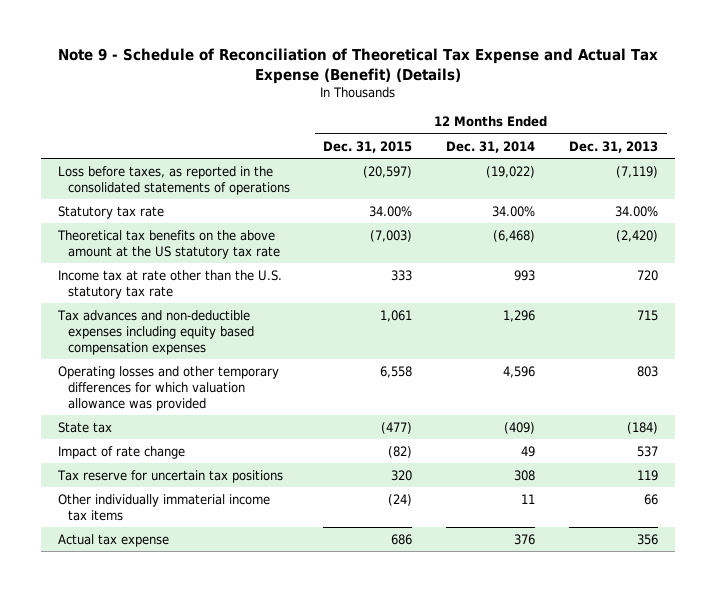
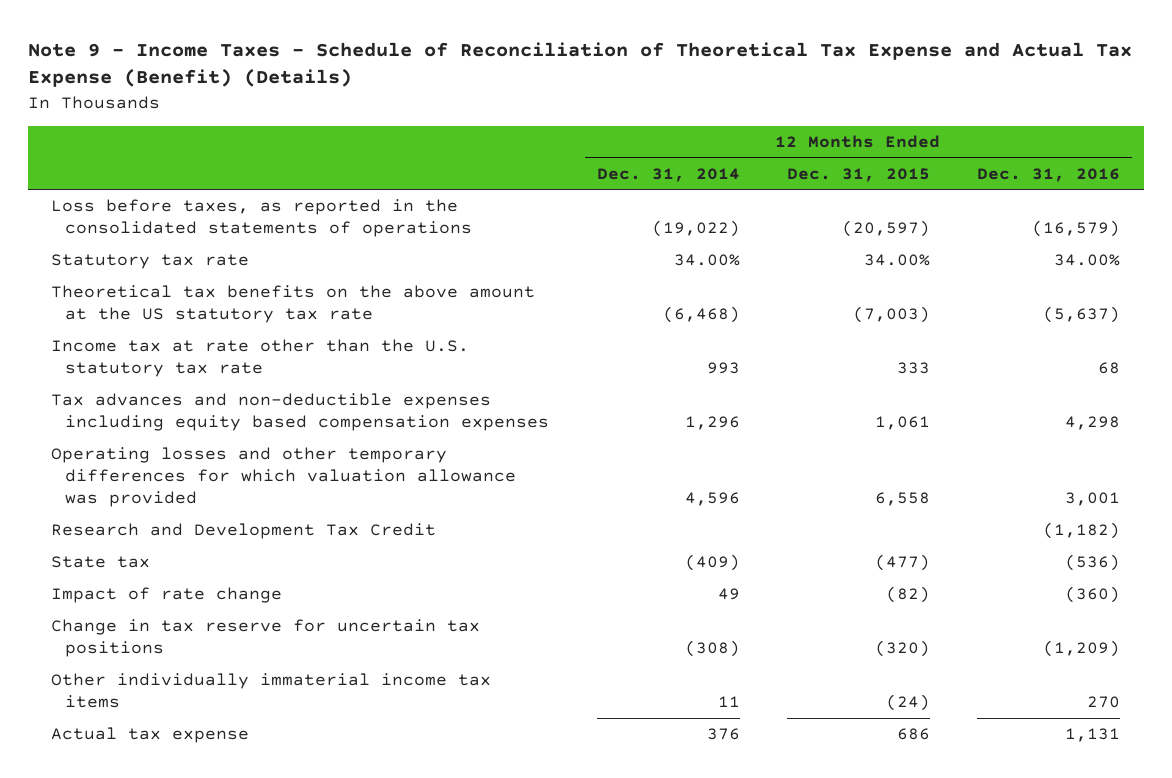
[58,48,659,84] Note 9 - Schedule of Reconciliation of Theoretical Tax Expense and Actual Tax Expense (Benefit) (Details) -> [27,41,1132,88] Note 9 - Income Taxes - Schedule of Reconciliation of Theoretical Tax Expense and Actual Tax Expense (Benefit) (Details)
[569,140,659,153] Dec. 31, 2013 -> none
none -> [977,167,1121,182] Dec. 31, 2016
none -> [51,523,437,540] Research and Development Tax Credit
[56,469,283,483] Tax reserve for uncertain tax positions -> [51,619,481,658] Change in tax reserve for uncertain tax positions
[391,469,413,481] 320 -> [874,640,930,658] (320)
[514,469,536,481] 308 -> [684,640,740,658] (308)

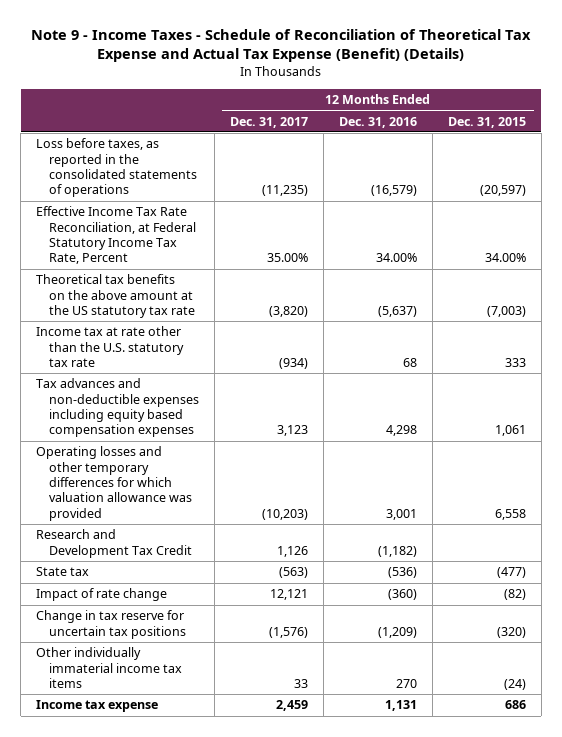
[596,167,740,182] Dec. 31, 2014 -> none
none -> [230,116,309,128] Dec. 31, 2017
[51,254,250,270] Statutory tax rate -> [36,206,197,265] Effective Income Tax Rate Reconciliation, at Federal Statutory Income Tax Rate, Percent
[51,727,250,744] Actual tax expense -> [36,700,159,713] Income tax expense

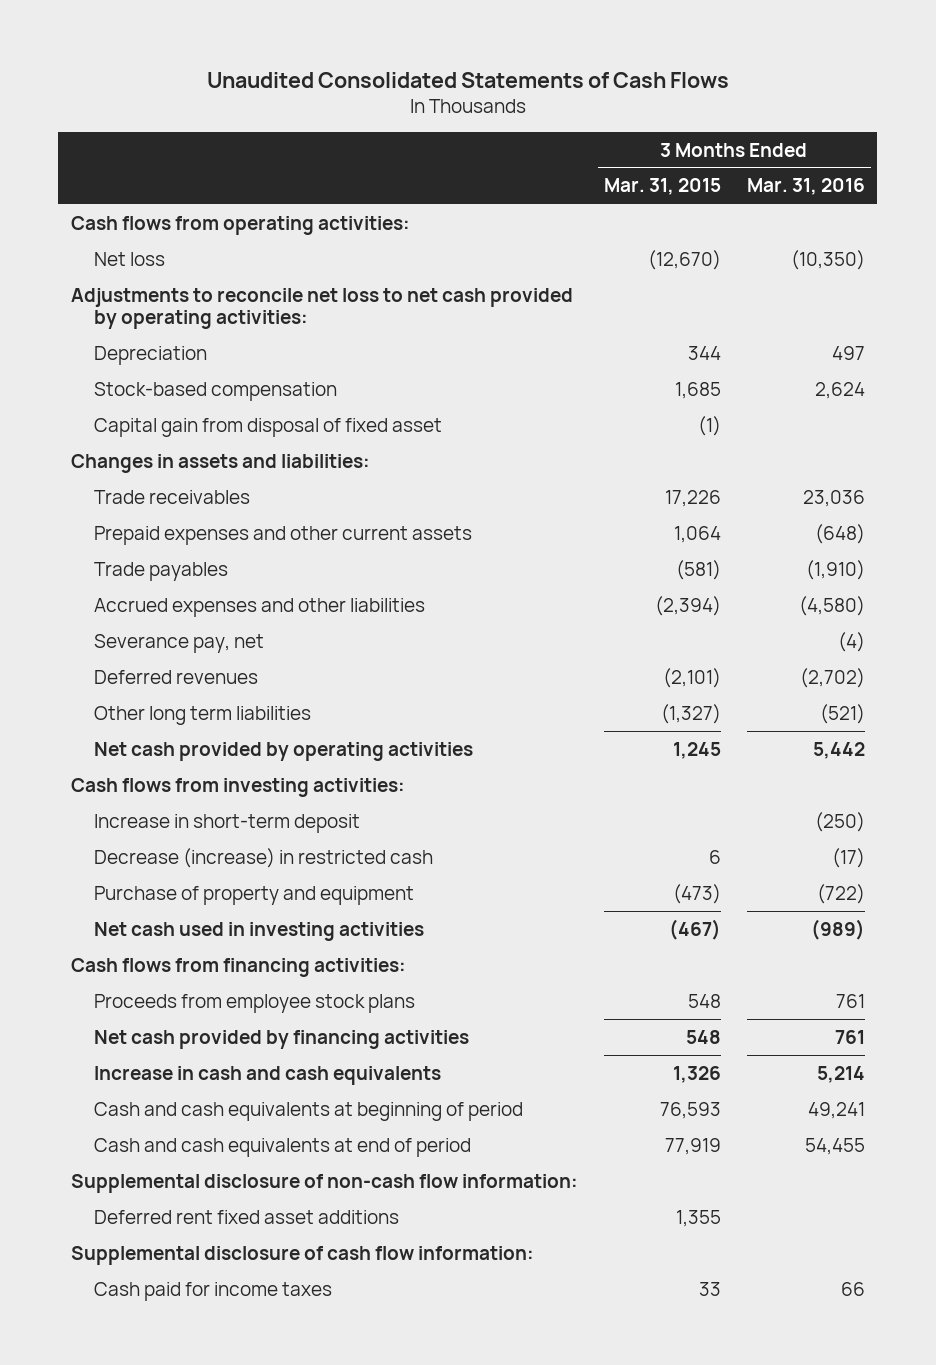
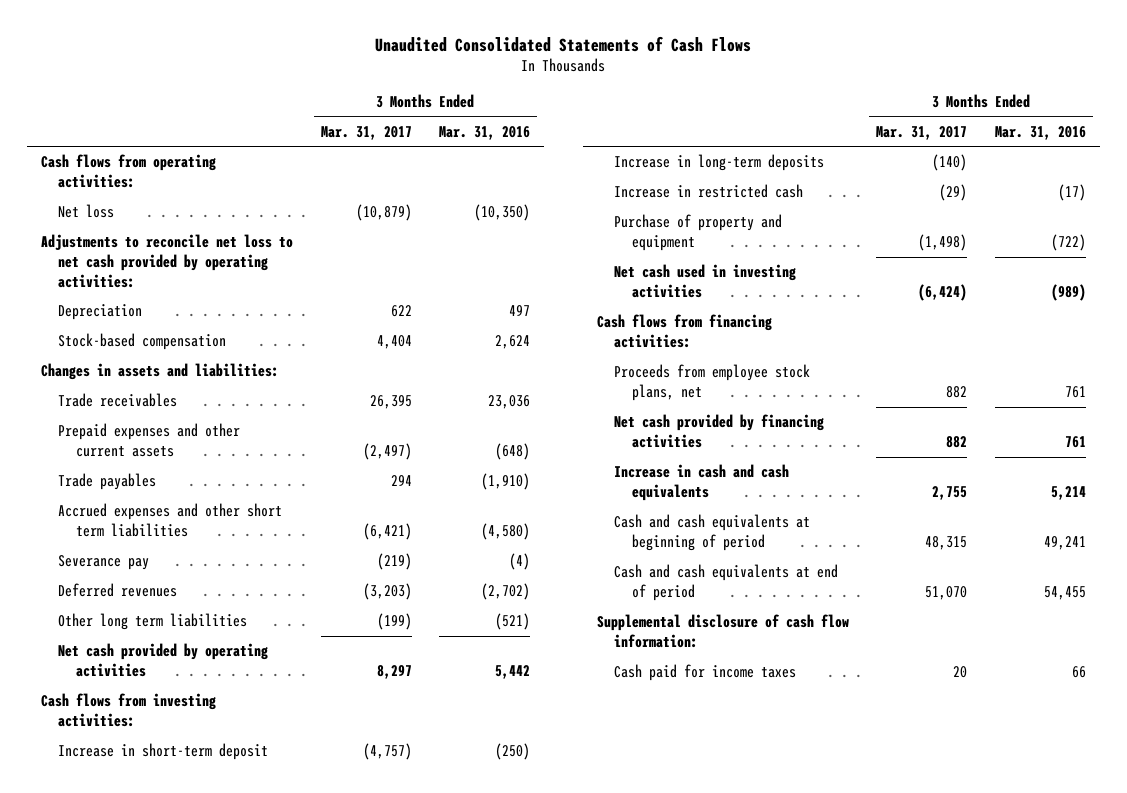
[603,178,721,196] Mar. 31, 2015 -> none
none -> [320,125,412,140] Mar. 31, 2017
[93,417,442,437] Capital gain from disposal of fixed asset -> none
[93,597,425,617] Accrued expenses and other liabilities -> [58,503,283,538] Accrued expenses and other short term liabilities
[93,633,264,653] Severance pay, net -> [58,555,150,571] Severance pay
none -> [614,154,825,172] Increase in long-term deposits
[93,847,433,868] Decrease (increase) in restricted cash -> [614,184,804,199] Increase in restricted cash
[93,993,415,1013] Proceeds from employee stock plans -> [614,364,811,402] Proceeds from employee stock plans, net
[71,1173,579,1193] Supplemental disclosure of non-cash flow information: -> none
[93,1209,399,1224] Deferred rent fixed asset additions -> none

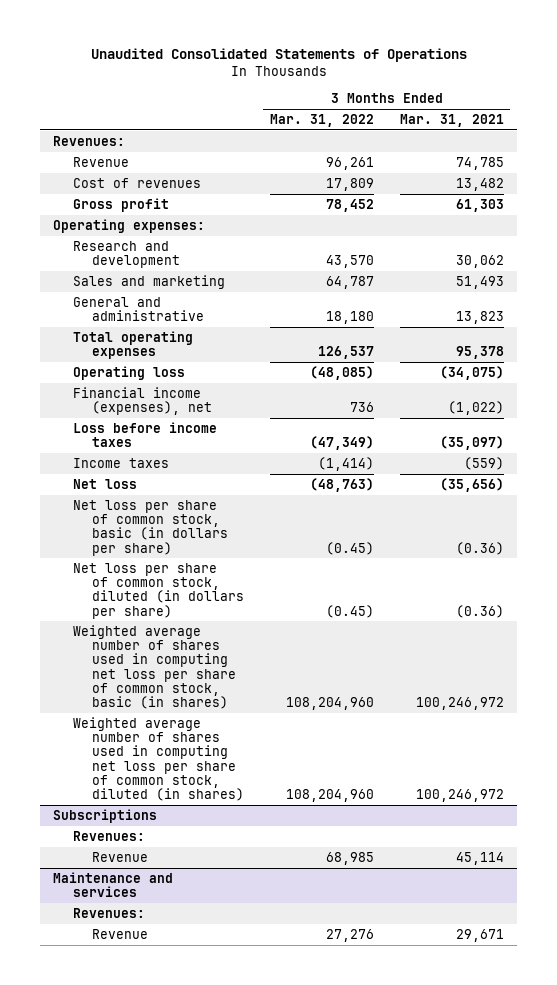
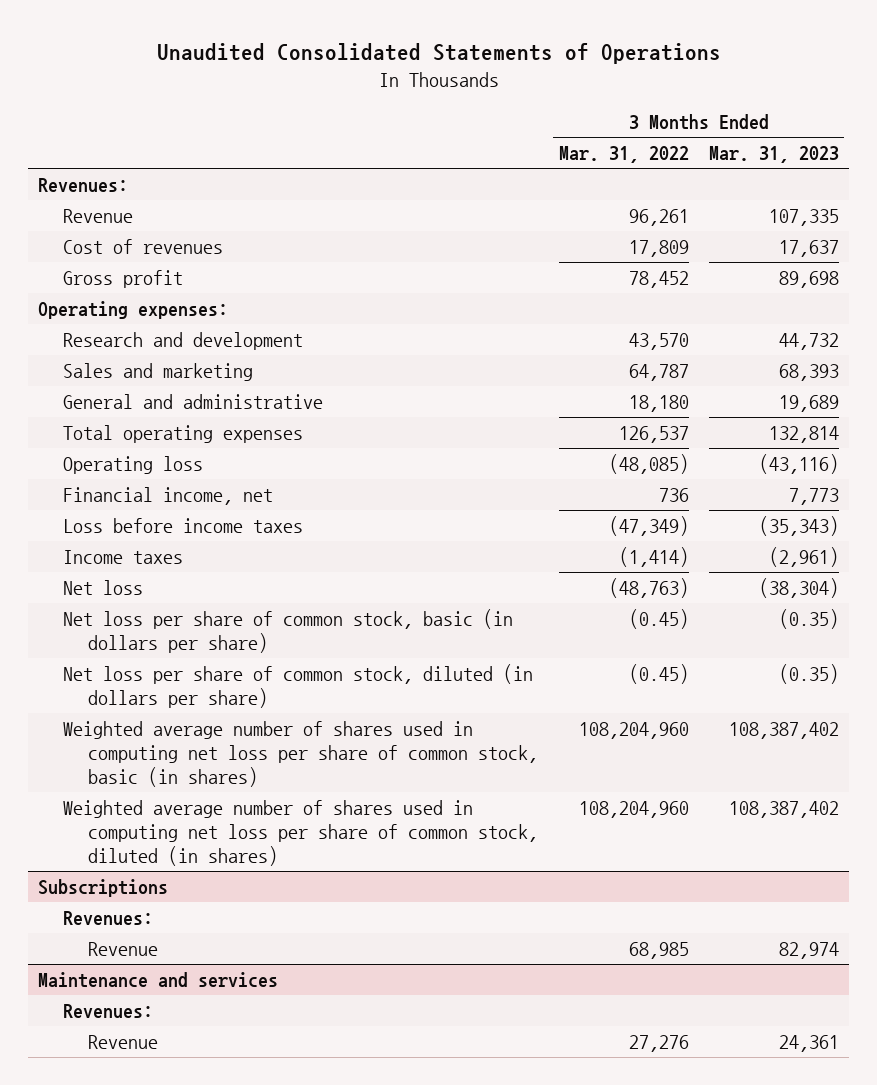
[399,113,504,127] Mar. 31, 2021 -> none
none -> [708,146,839,164] Mar. 31, 2023
[72,386,212,416] Financial income (expenses), net -> [63,486,274,505] Financial income, net

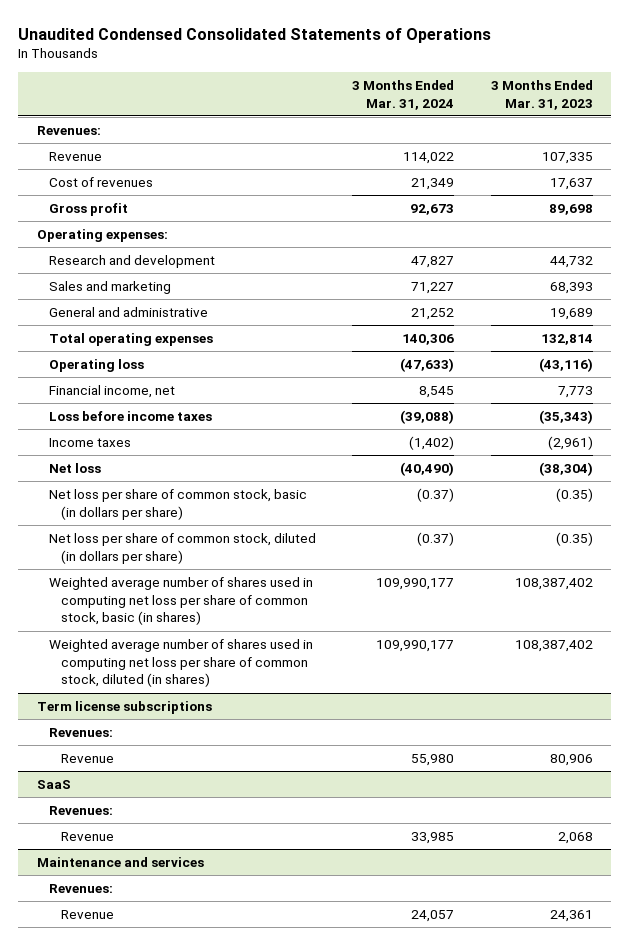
[156,43,721,65] Unaudited Consolidated Statements of Operations -> [18,27,492,43] Unaudited Condensed Consolidated Statements of Operations
[558,146,689,164] Mar. 31, 2022 -> none
none -> [352,79,455,110] 3 Months Ended Mar. 31, 2024
[38,878,169,897] Subscriptions -> [36,700,212,714] Term license subscriptions
[778,941,839,959] 82,974 -> [549,753,593,766] 80,906
none -> [36,779,71,789] SaaS
none -> [48,805,113,815] Revenues:
none -> [61,831,115,841] Revenue

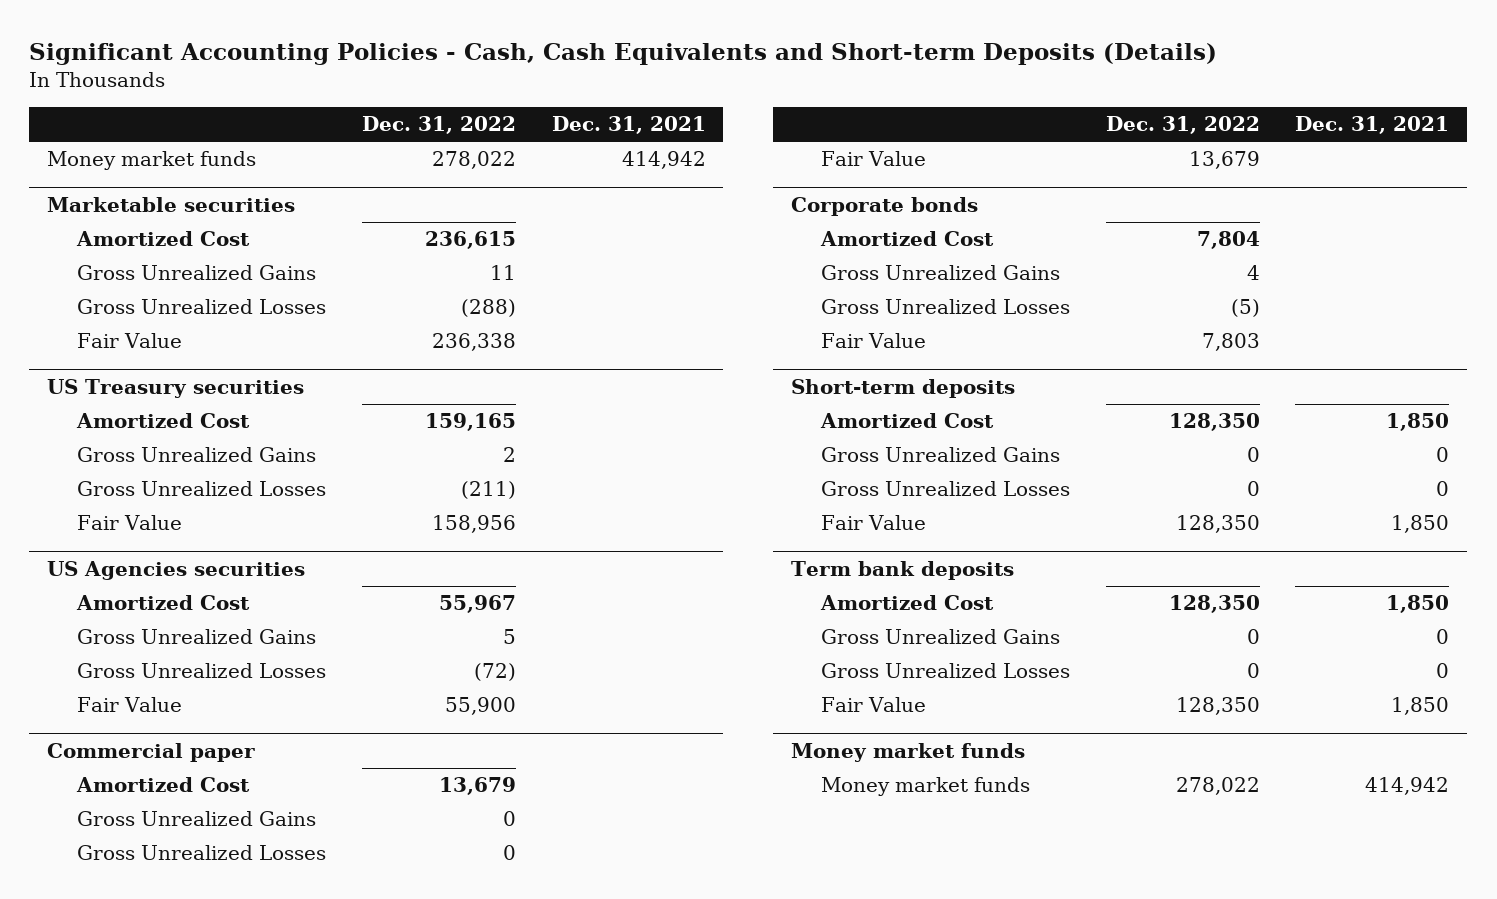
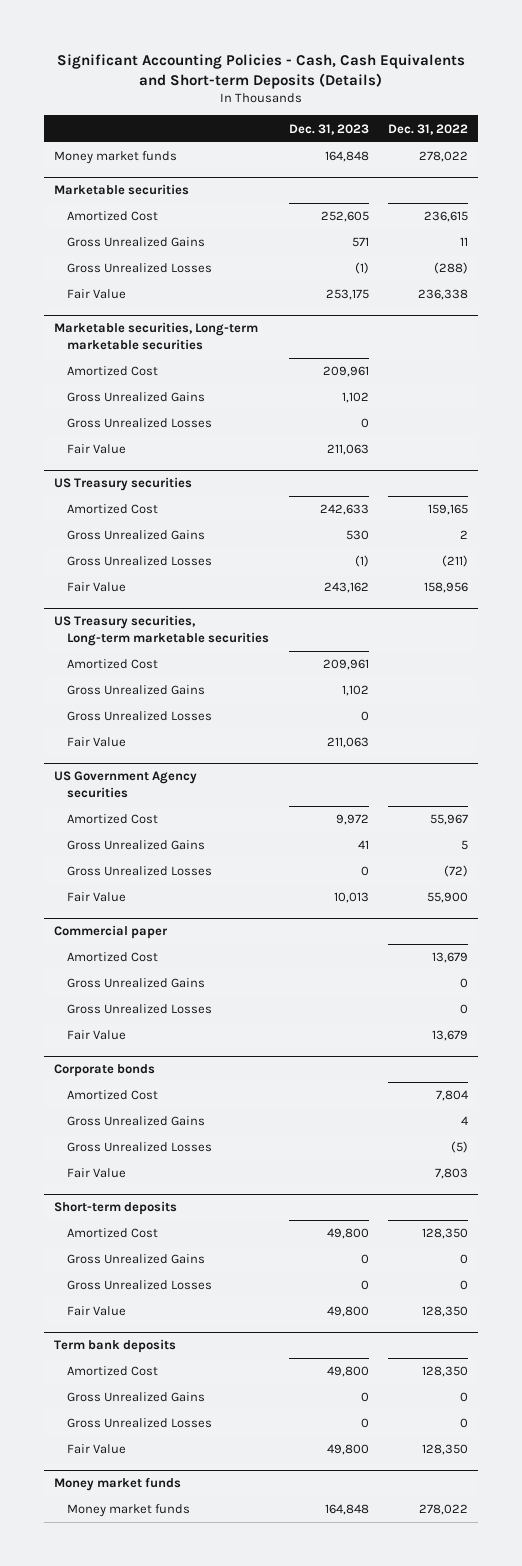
[551,116,706,135] Dec. 31, 2021 -> none
none -> [288,123,369,135] Dec. 31, 2023
none -> [53,322,258,350] Marketable securities, Long-term marketable securities
none -> [67,366,159,377] Amortized Cost
none -> [67,392,206,403] Gross Unrealized Gains
none -> [67,418,213,429] Gross Unrealized Losses
none -> [67,444,127,455] Fair Value
none -> [53,615,270,646] US Treasury securities, Long-term marketable securities
none -> [67,659,159,670] Amortized Cost
none -> [67,685,206,696] Gross Unrealized Gains
none -> [67,711,213,722] Gross Unrealized Losses
none -> [67,737,127,748] Fair Value
[47,561,306,581] US Agencies securities -> [53,771,197,798] US Government Agency securities

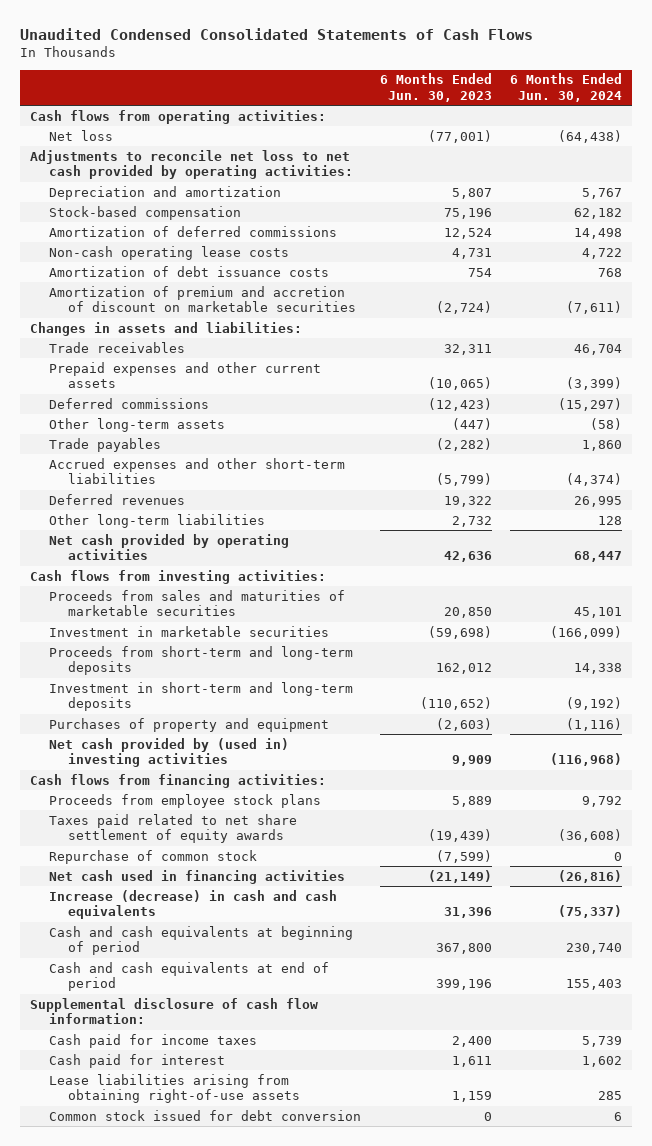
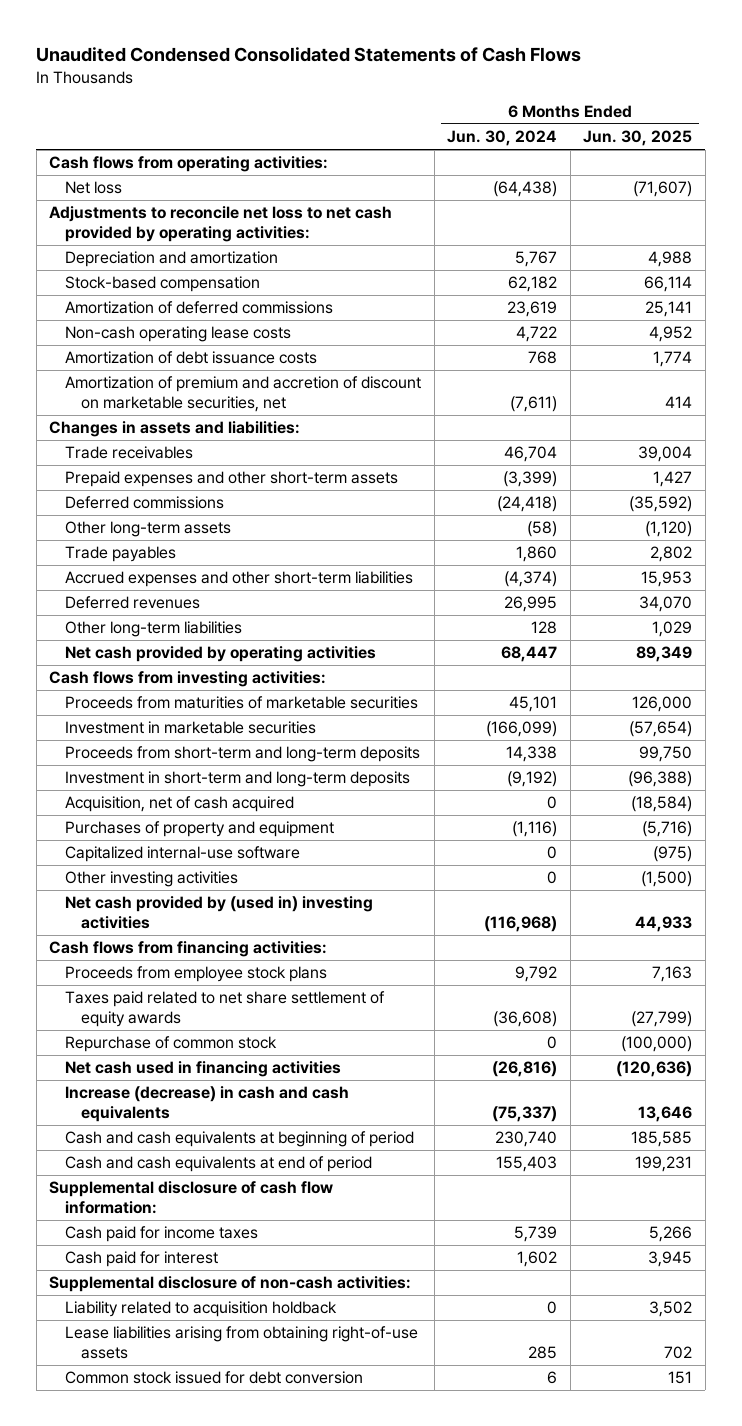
[379,73,492,102] 6 Months Ended Jun. 30, 2023 -> none
none -> [583,130,693,147] Jun. 30, 2025
[574,227,623,239] 14,498 -> [507,301,558,318] 23,619
[48,285,356,313] Amortization of premium and accretion of discount on marketable securities -> [65,376,422,412] Amortization of premium and accretion of discount on marketable securities, net
[48,361,321,389] Prepaid expenses and other current assets -> [65,471,399,488] Prepaid expenses and other short-term assets
[558,397,623,411] (15,297) -> [497,496,558,513] (24,418)
[48,589,345,617] Proceeds from sales and maturities of marketable securities -> [65,696,419,710] Proceeds from maturities of marketable securities
none -> [65,796,295,813] Acquisition, net of cash acquired
none -> [65,846,301,863] Capitalized internal-use software
none -> [65,871,239,888] Other investing activities
none -> [49,1276,412,1293] Supplemental disclosure of non-cash activities:
none -> [65,1301,338,1318] Liability related to acquisition holdback

